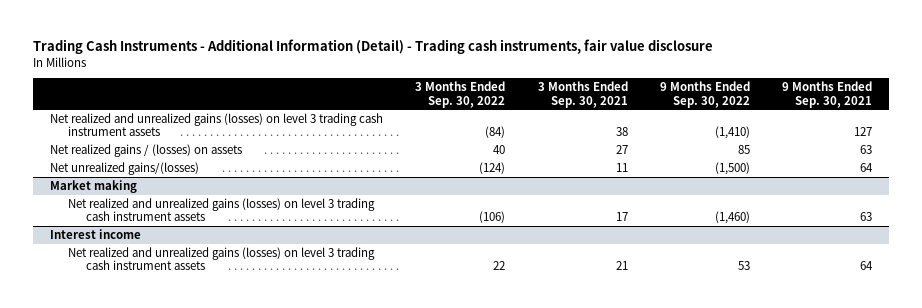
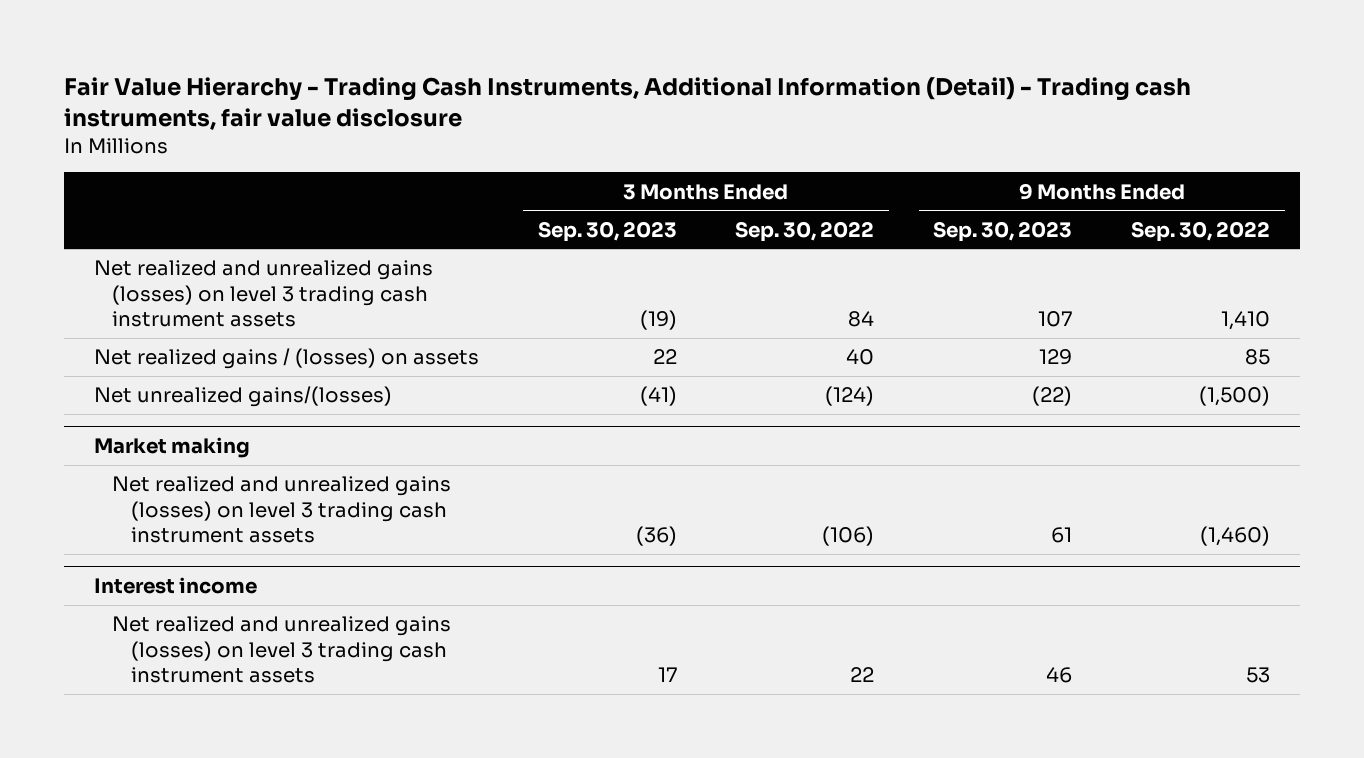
[33,39,714,55] Trading Cash Instruments - Additional Information (Detail) - Trading cash instruments, fair value disclosure -> [64,76,1192,130] Fair Value Hierarchy - Trading Cash Instruments, Additional Information (Detail) - Trading cash instruments, fair value disclosure
[537,81,628,108] 3 Months Ended Sep. 30, 2021 -> none
[782,81,873,108] 9 Months Ended Sep. 30, 2021 -> none
none -> [537,220,677,242] Sep. 30, 2023
none -> [933,220,1073,242] Sep. 30, 2023
[485,126,506,139] (84) -> [848,311,875,328] 84
[714,126,750,140] (1,410) -> [1221,311,1271,331] 1,410

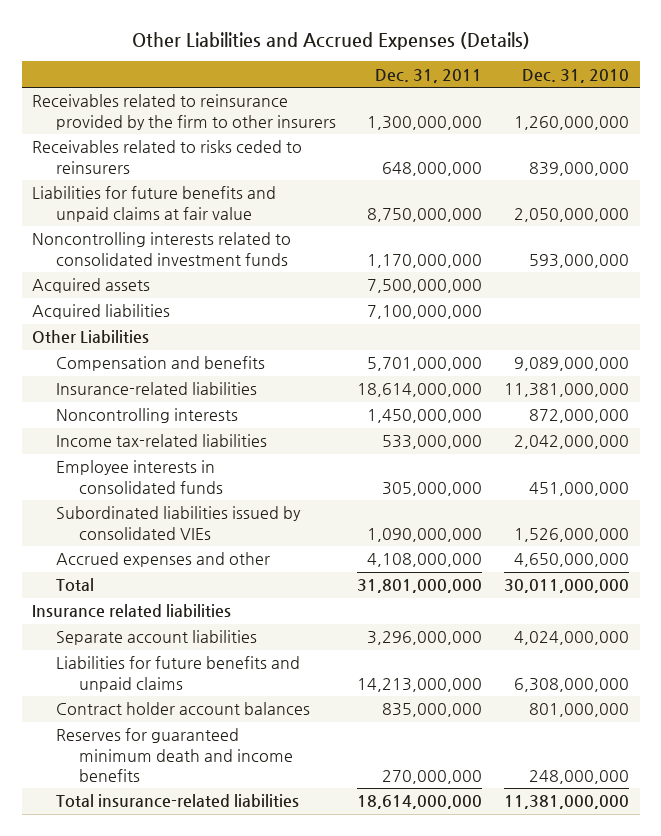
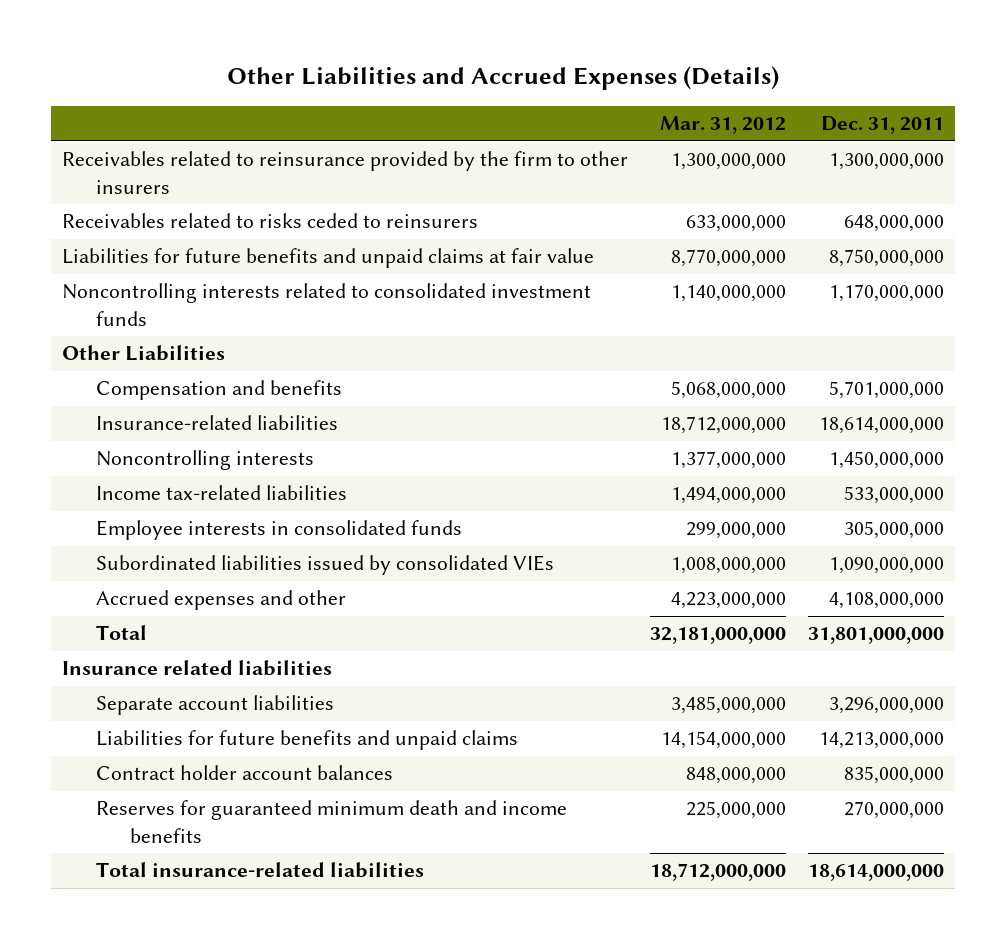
[521,68,629,83] Dec. 31, 2010 -> none
none -> [659,116,786,135] Mar. 31, 2012
[32,278,151,294] Acquired assets -> none
[32,304,171,320] Acquired liabilities -> none

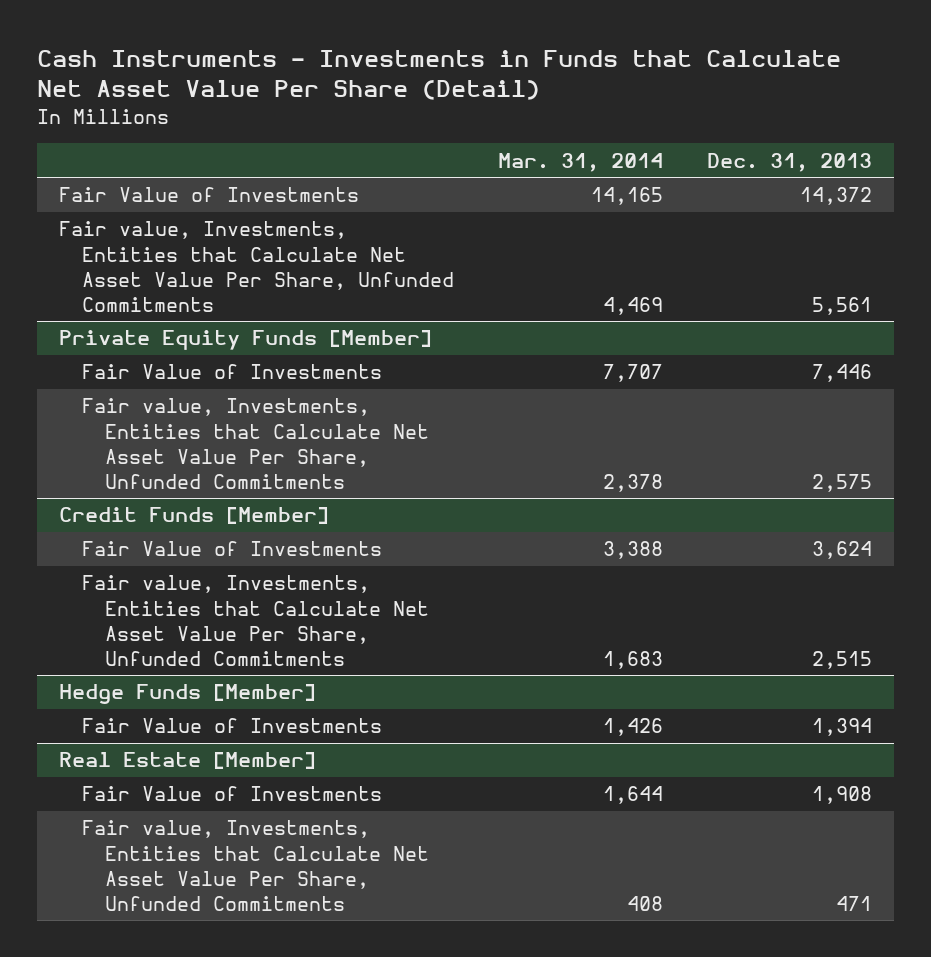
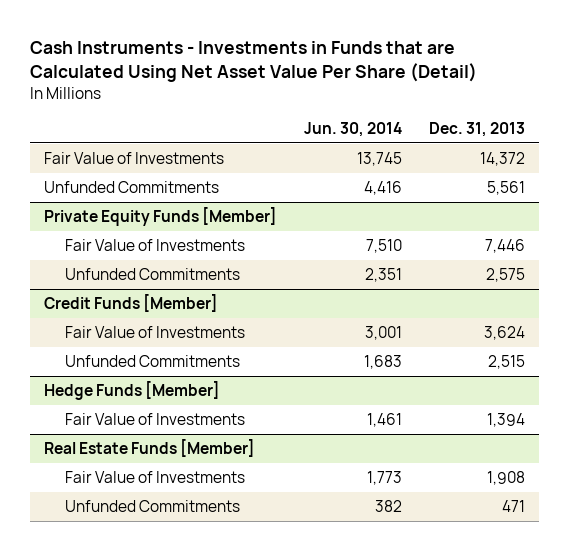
[36,49,841,101] Cash Instruments - Investments in Funds that Calculate Net Asset Value Per Share (Detail) -> [30,41,478,82] Cash Instruments - Investments in Funds that are Calculated Using Net Asset Value Per Share (Detail)
[498,152,664,172] Mar. 31, 2014 -> none
none -> [303,121,402,137] Jun. 30, 2014
[58,221,454,312] Fair value, Investments, Entities that Calculate Net Asset Value Per Share, Unfunded Commitments -> [43,181,219,194] Unfunded Commitments
[81,398,430,489] Fair value, Investments, Entities that Calculate Net Asset Value Per Share, Unfunded Commitments -> [65,268,241,281] Unfunded Commitments
[81,575,430,666] Fair value, Investments, Entities that Calculate Net Asset Value Per Share, Unfunded Commitments -> [65,355,241,368] Unfunded Commitments
[58,752,316,770] Real Estate [Member] -> [43,439,255,458] Real Estate Funds [Member]
[81,820,430,911] Fair value, Investments, Entities that Calculate Net Asset Value Per Share, Unfunded Commitments -> [65,500,241,513] Unfunded Commitments

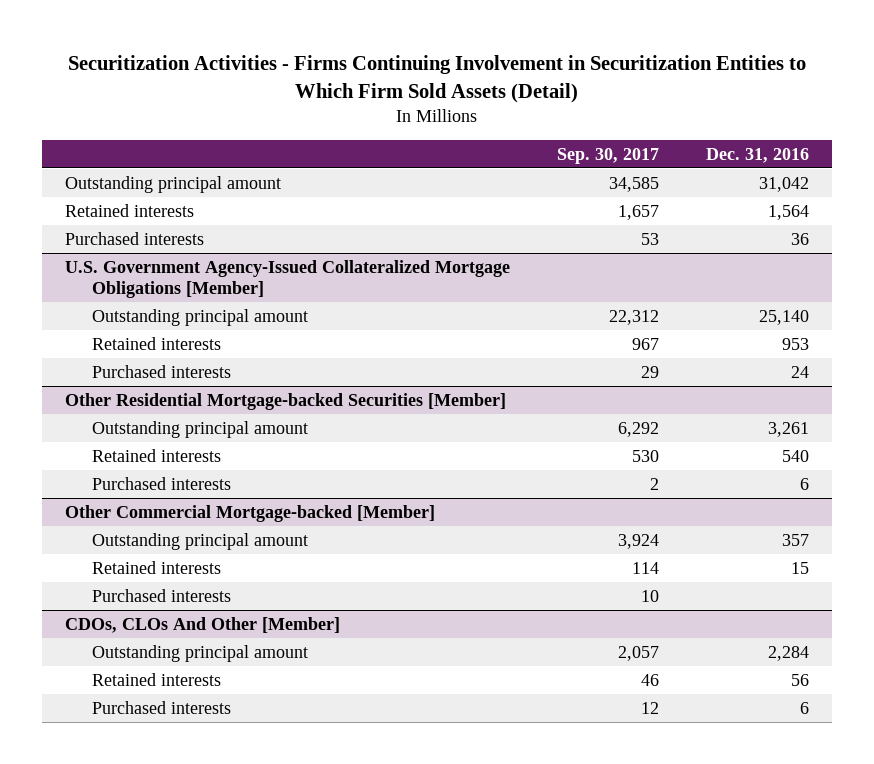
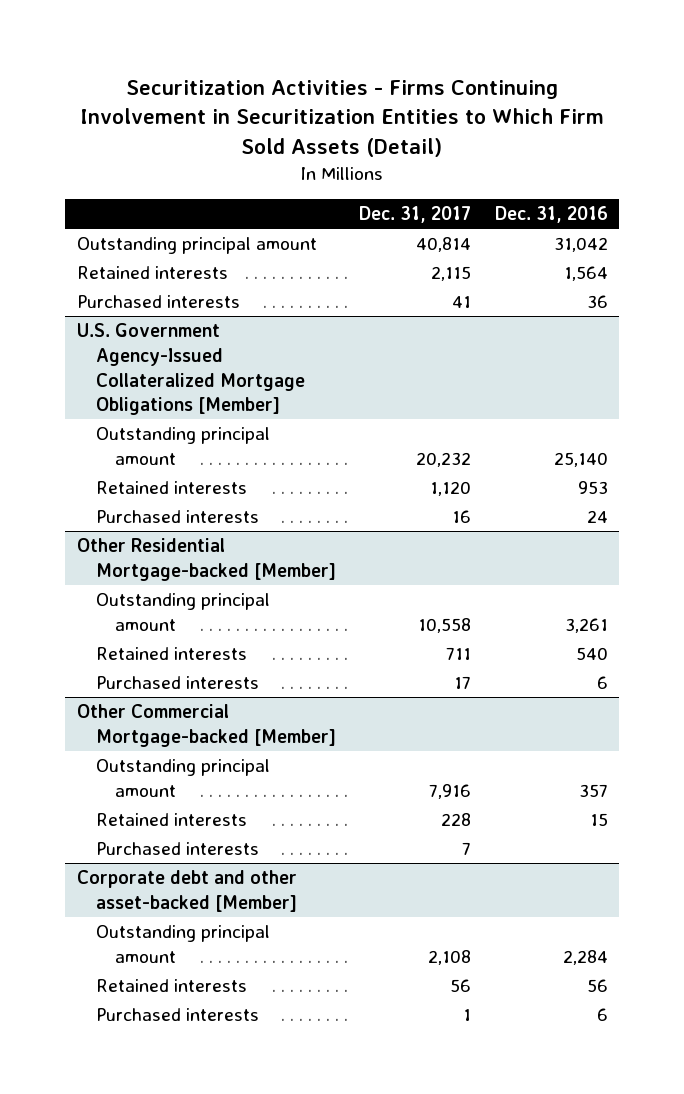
[557,147,660,164] Sep. 30, 2017 -> none
none -> [359,206,472,224] Dec. 31, 2017
[65,392,507,410] Other Residential Mortgage-backed Securities [Member] -> [76,538,336,581] Other Residential Mortgage-backed [Member]
[65,616,341,633] CDOs, CLOs And Other [Member] -> none
none -> [76,870,297,912] Corporate debt and other asset-backed [Member]

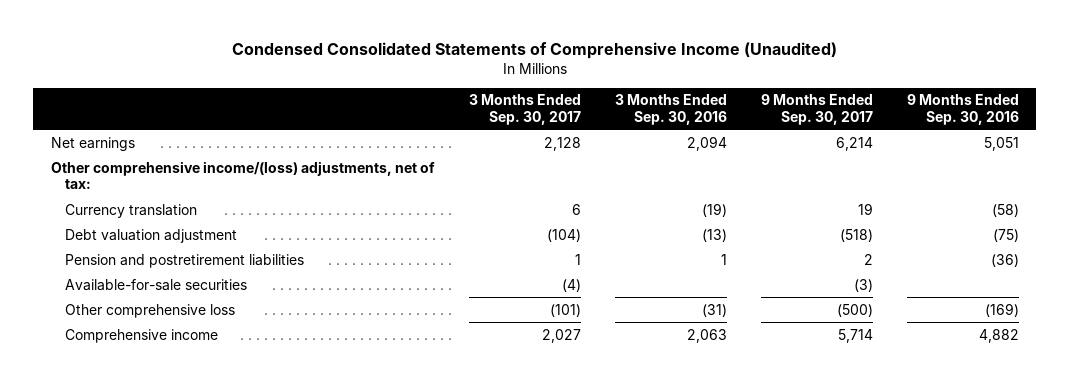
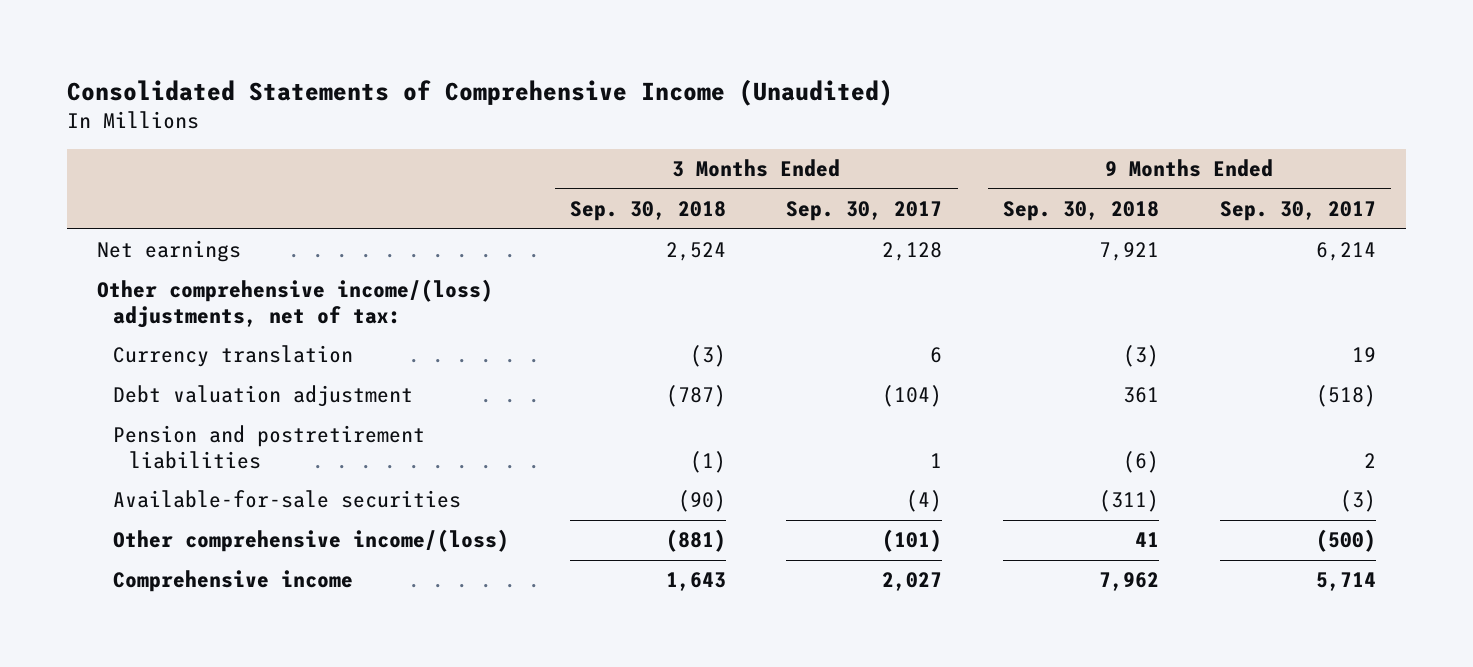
[231,42,837,60] Condensed Consolidated Statements of Comprehensive Income (Unaudited) -> [66,78,893,106] Consolidated Statements of Comprehensive Income (Unaudited)
[614,94,727,125] 3 Months Ended Sep. 30, 2016 -> none
[906,94,1019,125] 9 Months Ended Sep. 30, 2016 -> none
none -> [569,201,726,222] Sep. 30, 2018
none -> [1002,201,1159,222] Sep. 30, 2018
[65,303,236,318] Other comprehensive loss -> [113,529,510,553] Other comprehensive income/(loss)

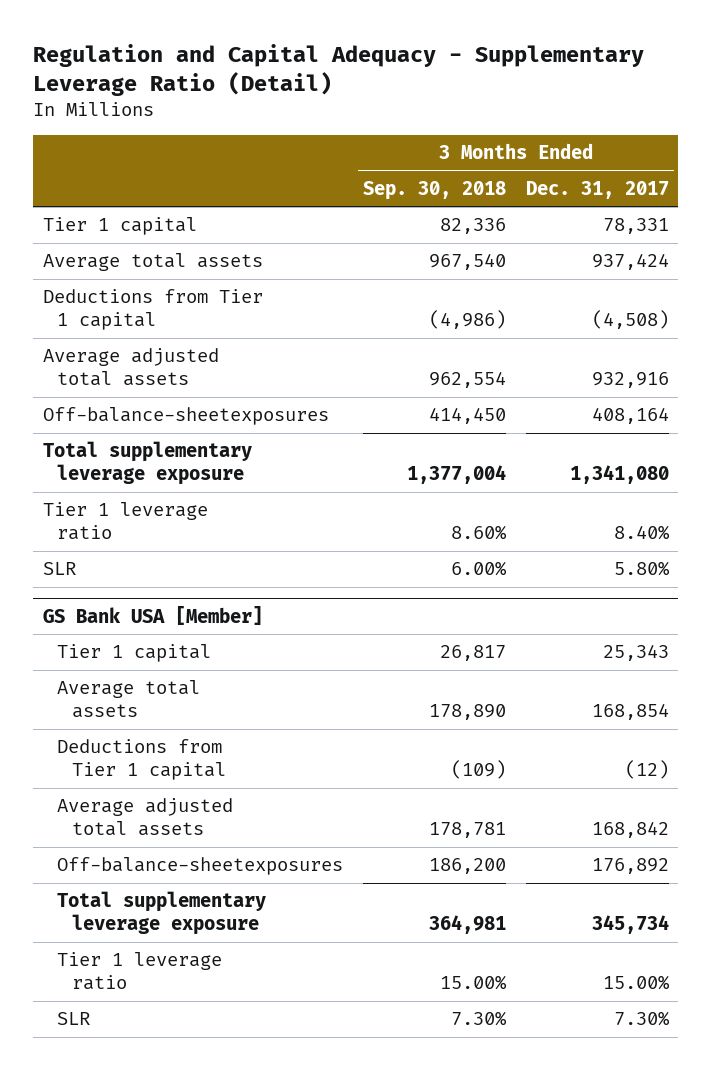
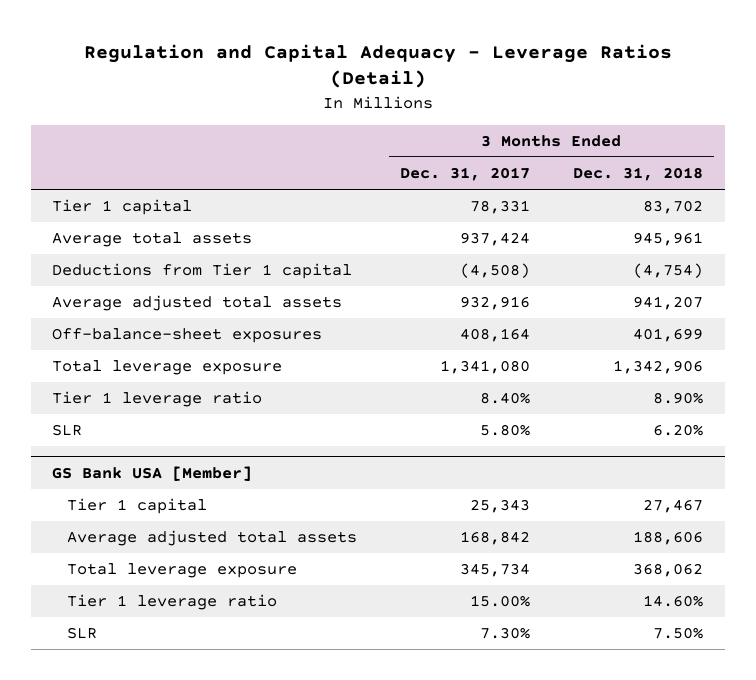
[32,43,644,96] Regulation and Capital Adequacy - Supplementary Leverage Ratio (Detail) -> [83,43,672,89] Regulation and Capital Adequacy - Leverage Ratios (Detail)
[363,180,507,200] Sep. 30, 2018 -> none
none -> [573,167,704,182] Dec. 31, 2018
[42,407,329,426] Off-balance-sheetexposures -> [52,328,323,344] Off-balance-sheet exposures
[42,441,252,486] Total supplementary leverage exposure -> [52,360,283,376] Total leverage exposure
[57,680,201,719] Average total assets -> none
[57,739,227,781] Deductions from Tier 1 capital -> none
[57,857,344,876] Off-balance-sheetexposures -> none
[57,891,267,936] Total supplementary leverage exposure -> [66,563,297,579] Total leverage exposure

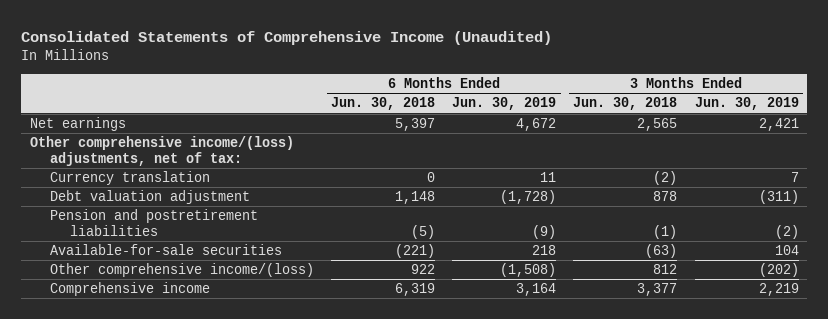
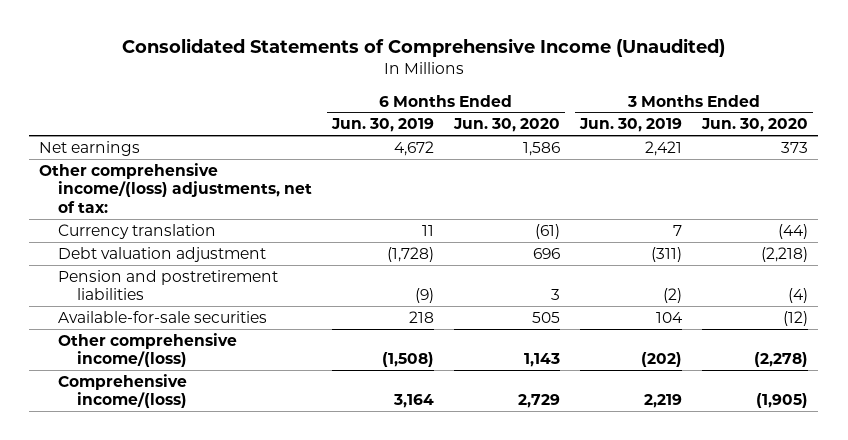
[331,97,436,111] Jun. 30, 2018 -> none
[573,97,678,111] Jun. 30, 2018 -> none
none -> [453,118,561,133] Jun. 30, 2020
none -> [701,118,809,133] Jun. 30, 2020
[49,282,210,297] Comprehensive income -> [57,373,187,409] Comprehensive income/(loss)

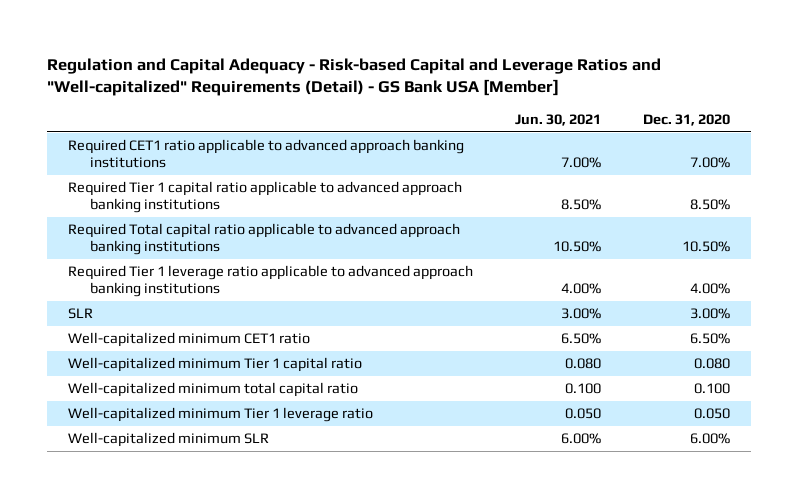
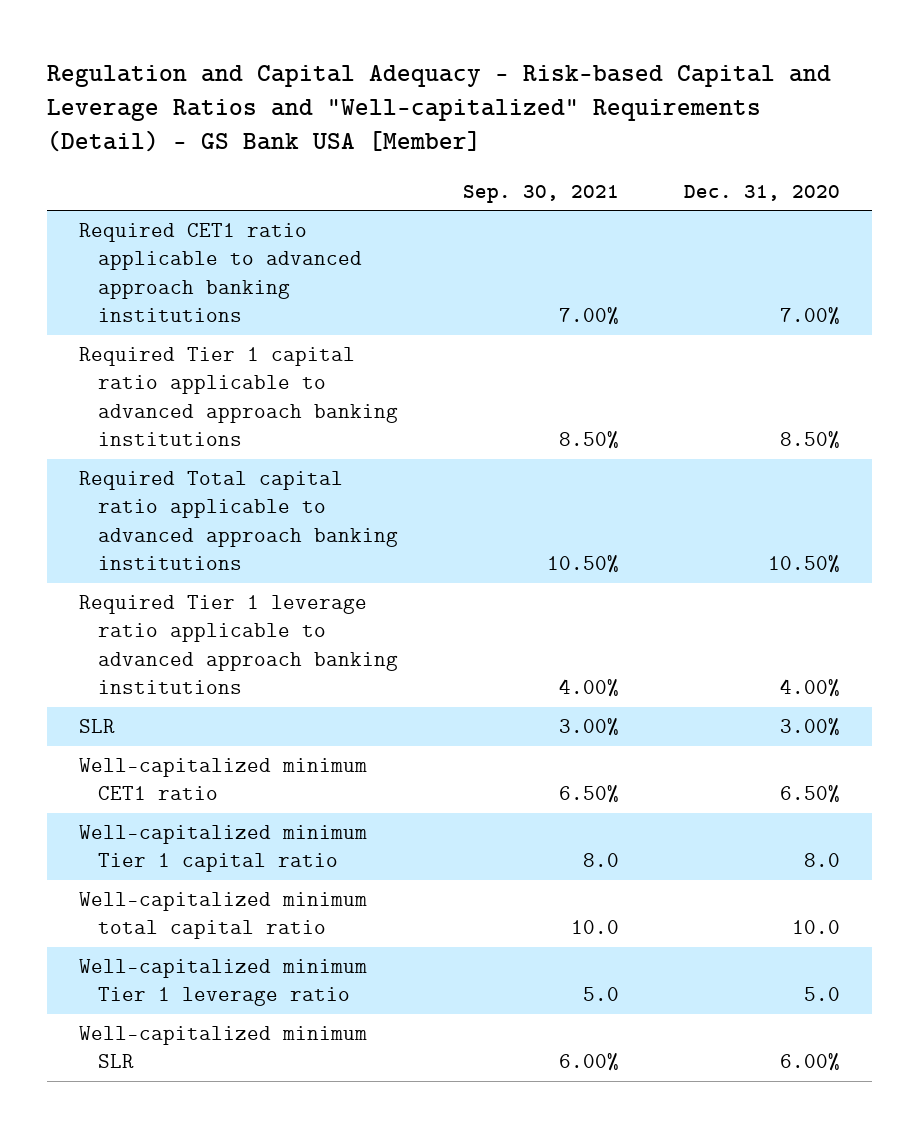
[514,114,601,127] Jun. 30, 2021 -> none
none -> [462,184,619,203] Sep. 30, 2021
[693,358,730,370] 0.080 -> [803,853,840,868] 8.0
[693,383,730,395] 0.100 -> [791,920,840,935] 10.0
[693,408,730,420] 0.050 -> [803,987,840,1002] 5.0

